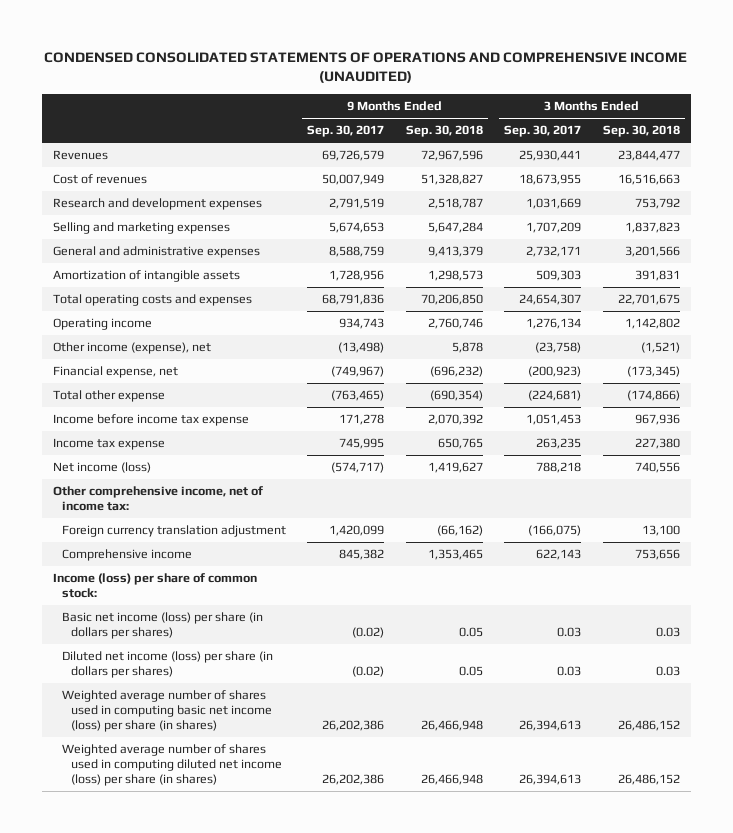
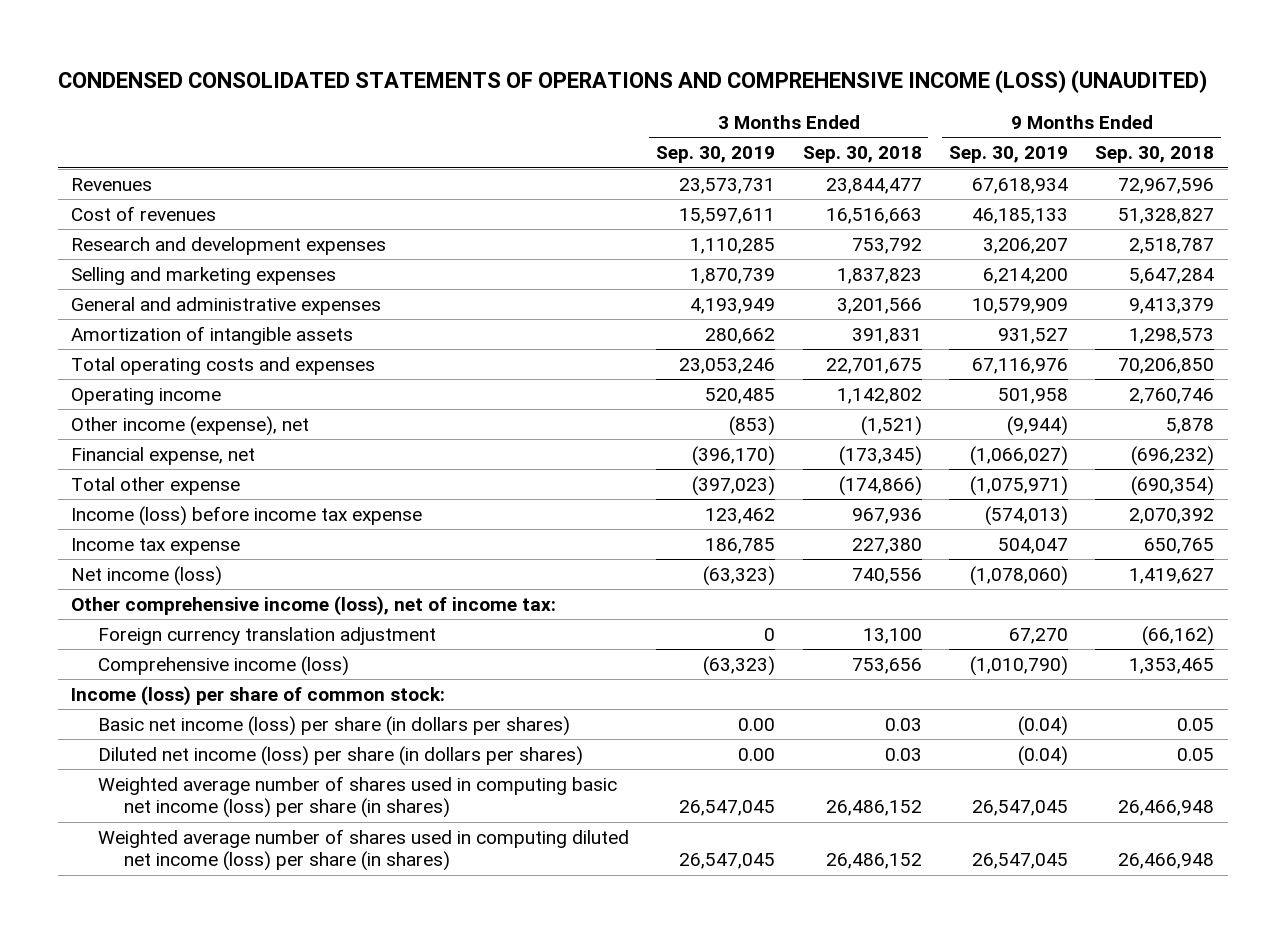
[44,51,688,84] CONDENSED CONSOLIDATED STATEMENTS OF OPERATIONS AND COMPREHENSIVE INCOME (UNAUDITED) -> [57,69,1207,93] CONDENSED CONSOLIDATED STATEMENTS OF OPERATIONS AND COMPREHENSIVE INCOME (LOSS) (UNAUDITED)
[307,125,385,138] Sep. 30, 2017 -> none
[504,125,582,138] Sep. 30, 2017 -> none
none -> [656,146,776,164] Sep. 30, 2019
none -> [948,146,1068,164] Sep. 30, 2019
[52,414,249,427] Income before income tax expense -> [71,506,423,527] Income (loss) before income tax expense
[52,486,263,512] Other comprehensive income, net of income tax: -> [71,596,557,617] Other comprehensive income (loss), net of income tax:
[61,549,192,562] Comprehensive income -> [97,656,349,677] Comprehensive income (loss)

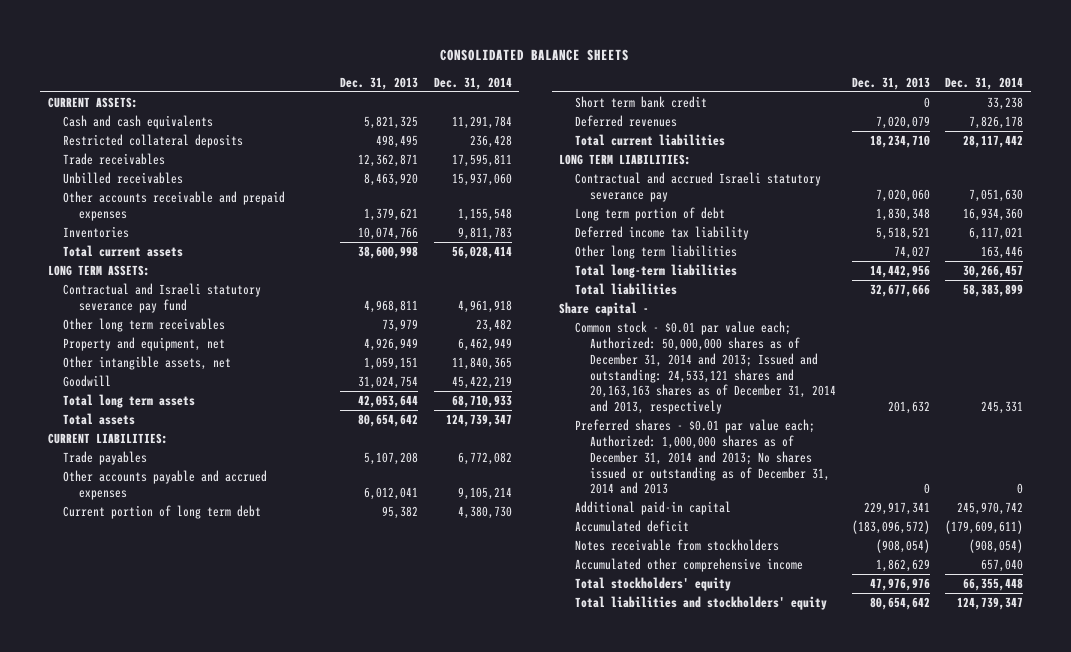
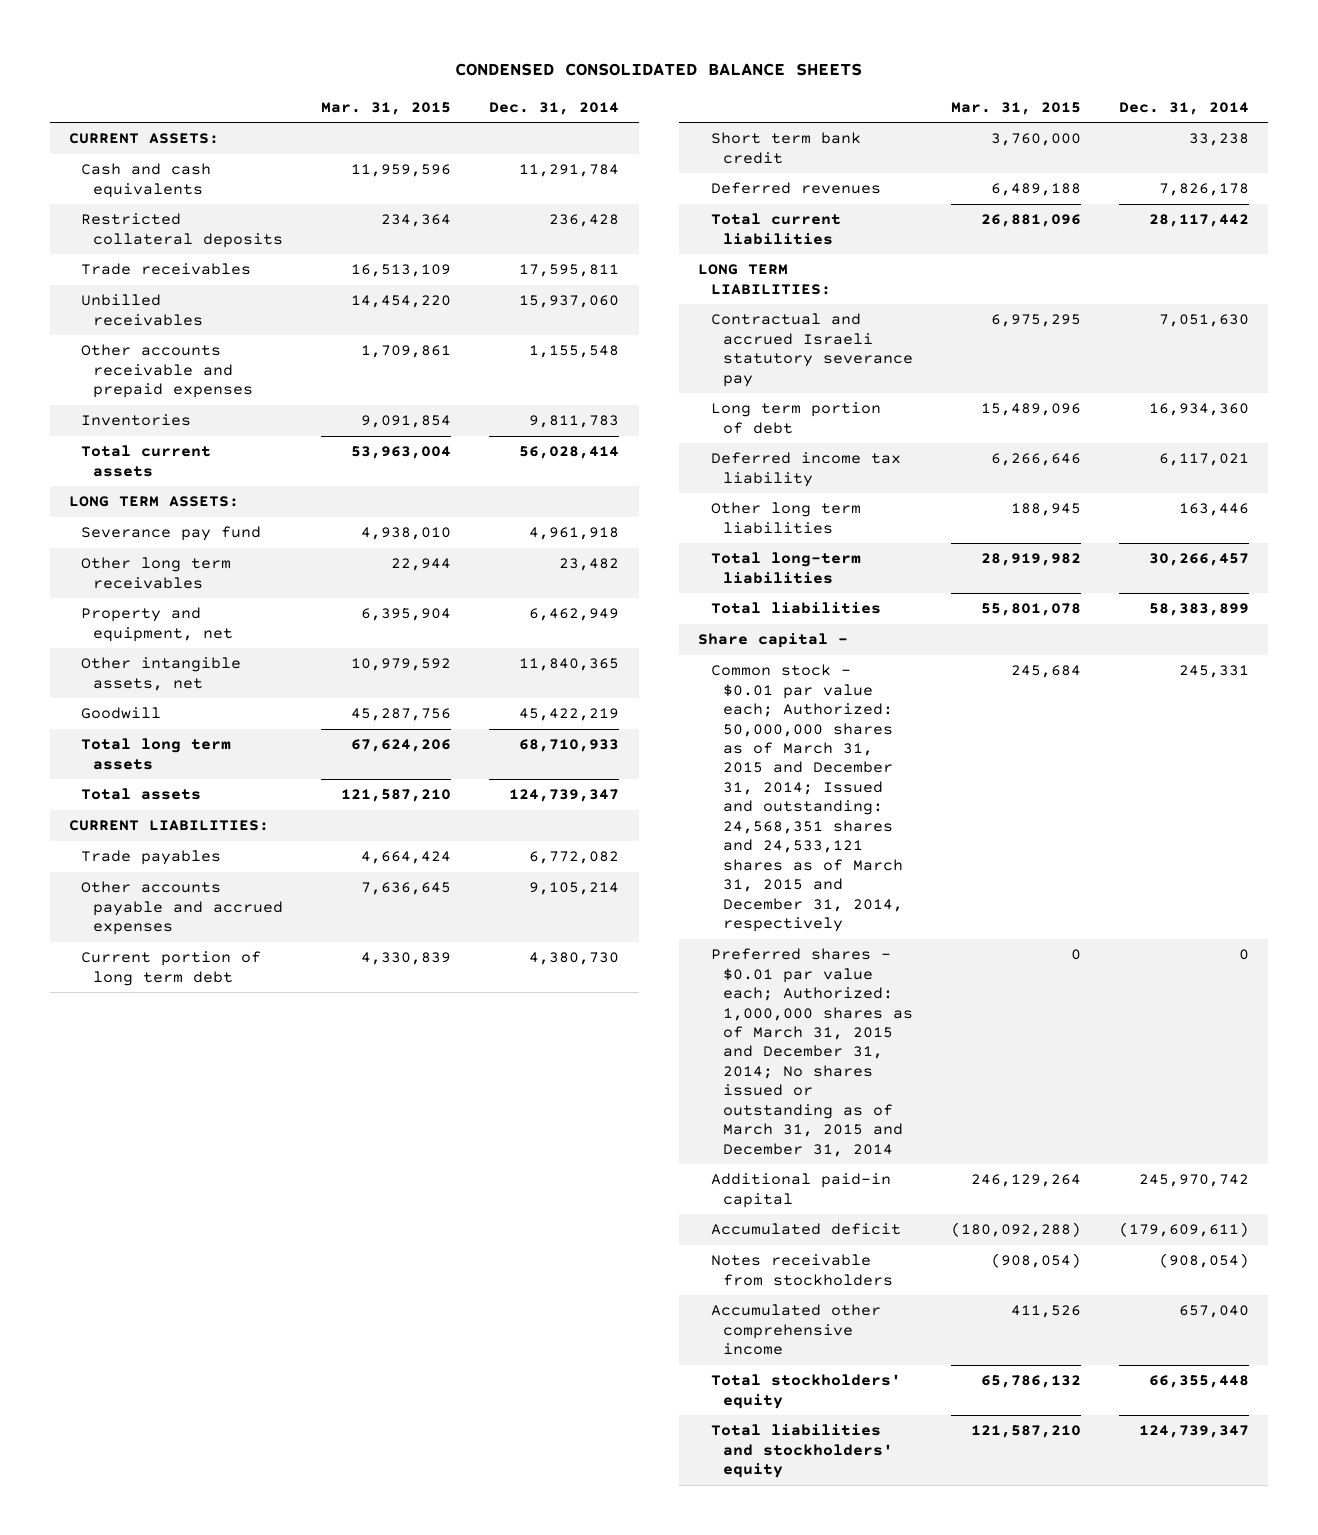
[440,49,630,62] CONSOLIDATED BALANCE SHEETS -> [454,63,862,77] CONDENSED CONSOLIDATED BALANCE SHEETS
[340,76,419,90] Dec. 31, 2013 -> none
none -> [321,101,452,115] Mar. 31, 2015
[63,282,262,313] Contractual and Israeli statutory severance pay fund -> [81,526,262,542] Severance pay fund
[574,320,837,415] Common stock - $0.01 par value each; Authorized: 50,000,000 shares as of December 31, 2014 and 2013; Issued and outstanding: 24,533,121 shares and 20,163,163 shares as of December 31, 2014 and 2013, respectively -> [710,664,903,933] Common stock - $0.01 par value each; Authorized: 50,000,000 shares as of March 31, 2015 and December 31, 2014; Issued and outstanding: 24,568,351 shares and 24,533,121 shares as of March 31, 2015 and December 31, 2014, respectively
[574,418,831,495] Preferred shares - $0.01 par value each; Authorized: 1,000,000 shares as of December 31, 2014 and 2013; No shares issued or outstanding as of December 31, 2014 and 2013 -> [710,948,913,1157] Preferred shares - $0.01 par value each; Authorized: 1,000,000 shares as of March 31, 2015 and December 31, 2014; No shares issued or outstanding as of March 31, 2015 and December 31, 2014

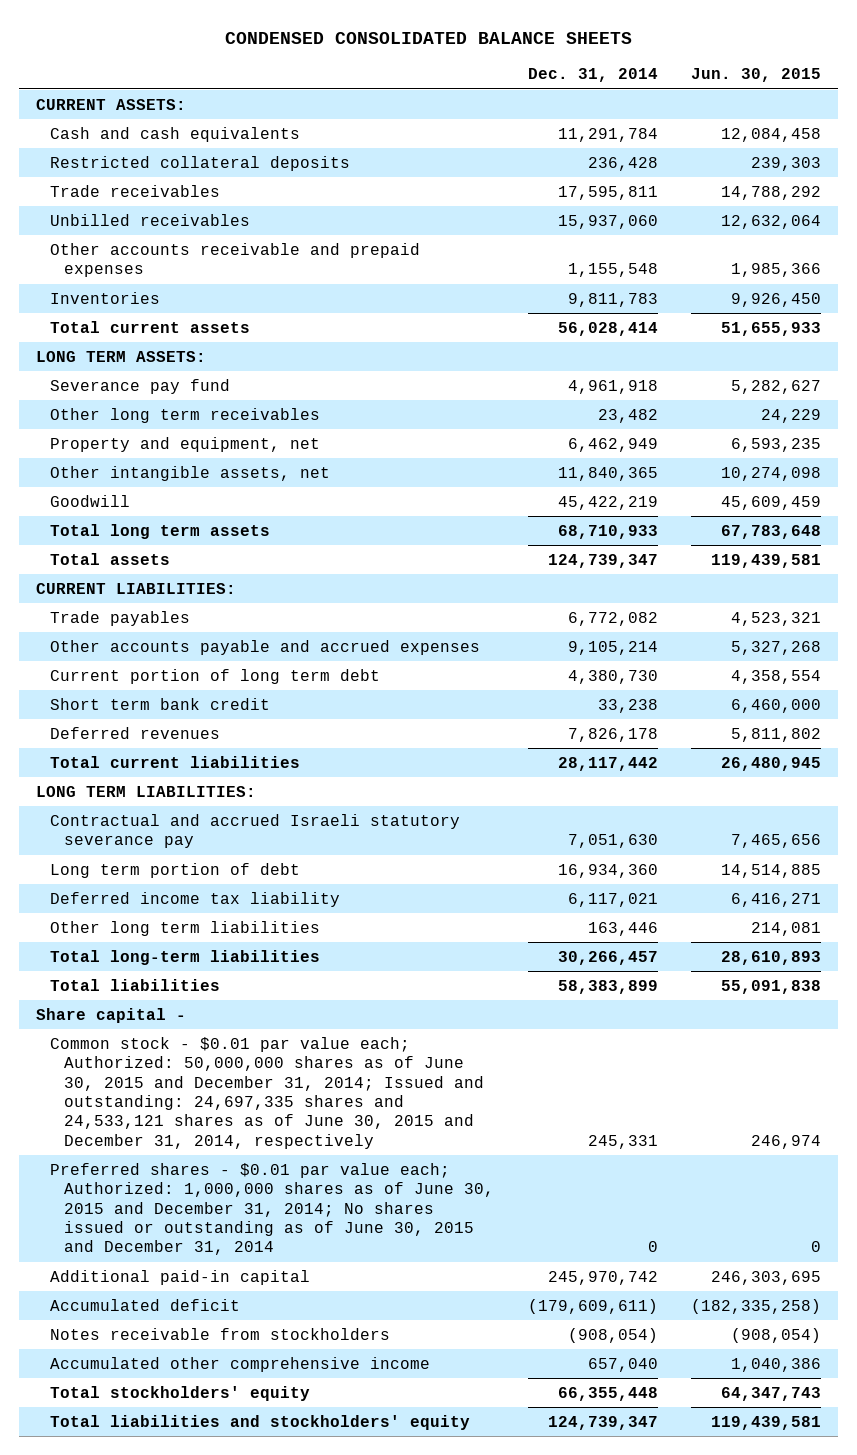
[321,101,452,115] Mar. 31, 2015 -> none
none -> [691,68,822,83] Jun. 30, 2015
[710,664,903,933] Common stock - $0.01 par value each; Authorized: 50,000,000 shares as of March 31, 2015 and December 31, 2014; Issued and outstanding: 24,568,351 shares and 24,533,121 shares as of March 31, 2015 and December 31, 2014, respectively -> [50,1036,485,1149] Common stock - $0.01 par value each; Authorized: 50,000,000 shares as of June 30, 2015 and December 31, 2014; Issued and outstanding: 24,697,335 shares and 24,533,121 shares as of June 30, 2015 and December 31, 2014, respectively
[710,948,913,1157] Preferred shares - $0.01 par value each; Authorized: 1,000,000 shares as of March 31, 2015 and December 31, 2014; No shares issued or outstanding as of March 31, 2015 and December 31, 2014 -> [50,1162,495,1256] Preferred shares - $0.01 par value each; Authorized: 1,000,000 shares as of June 30, 2015 and December 31, 2014; No shares issued or outstanding as of June 30, 2015 and December 31, 2014

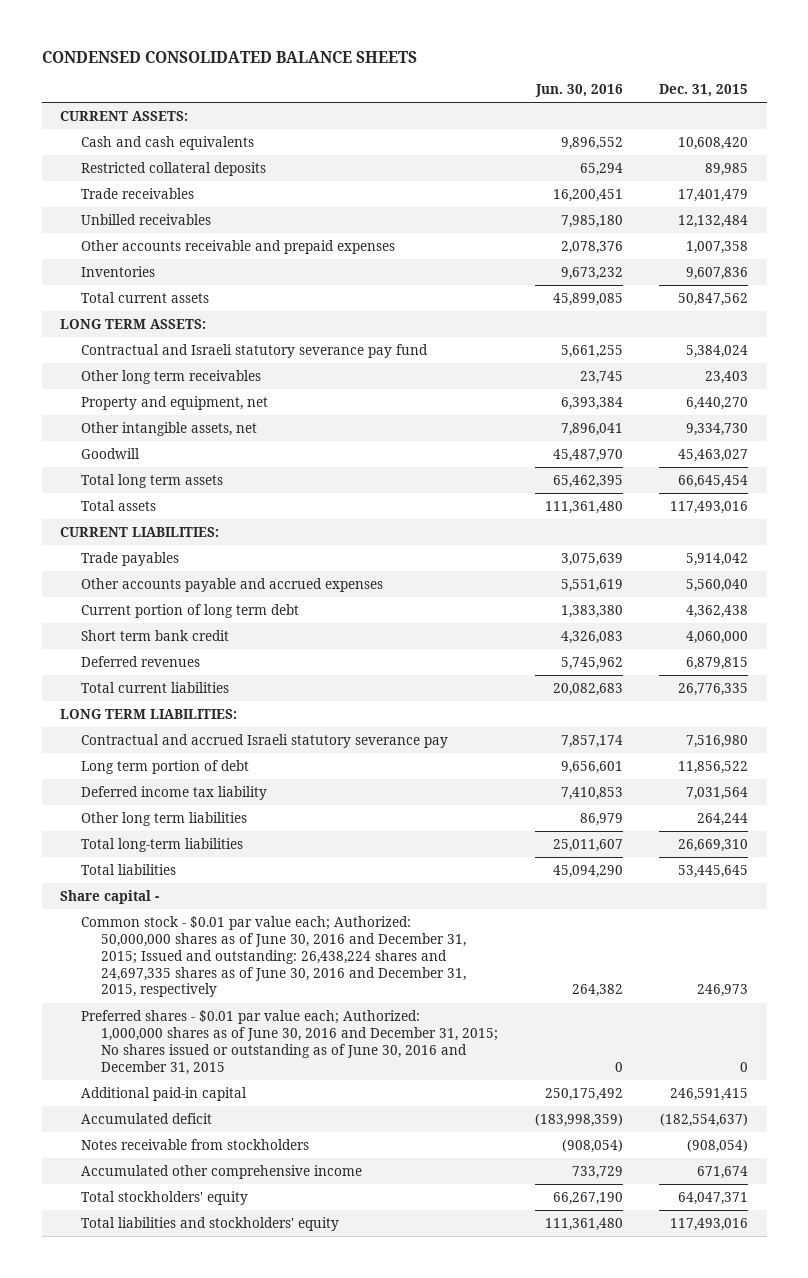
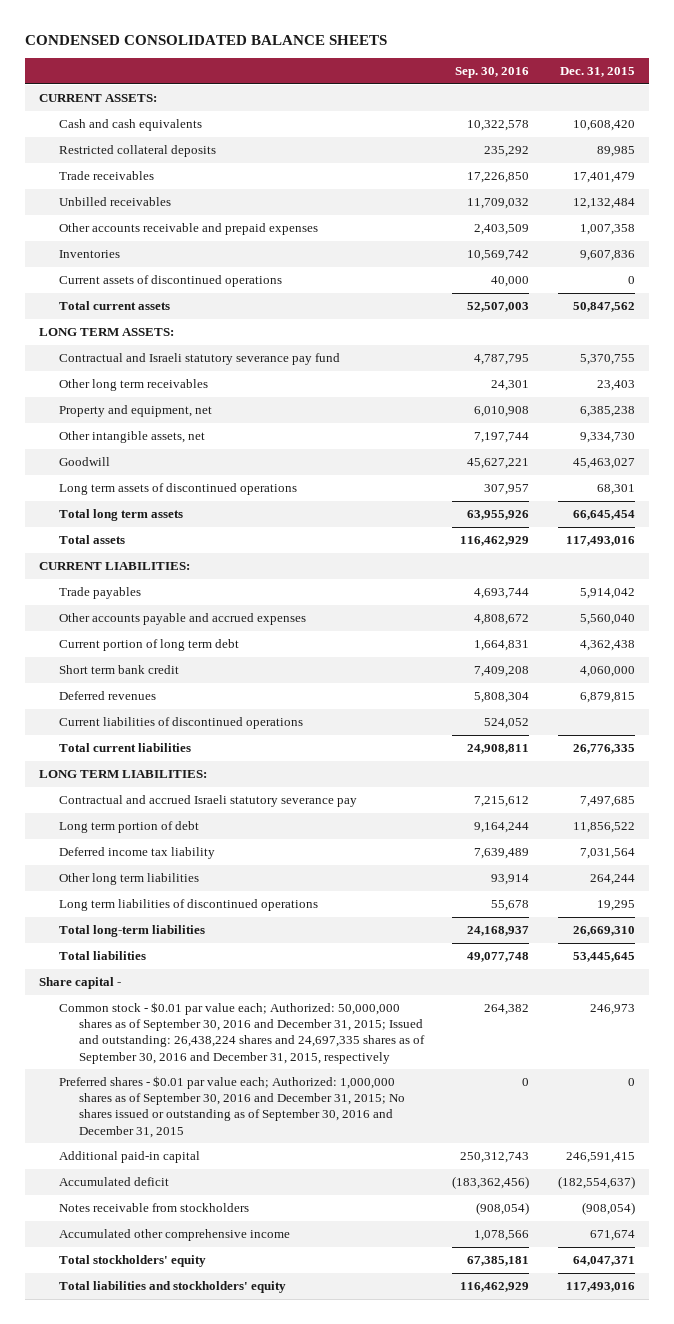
[534,83,623,97] Jun. 30, 2016 -> none
none -> [455,67,530,79] Sep. 30, 2016
none -> [58,275,282,288] Current assets of discontinued operations
[686,344,749,358] 5,384,024 -> [580,354,636,366] 5,370,755
[686,396,749,410] 6,440,270 -> [580,406,636,418] 6,385,238
none -> [58,483,297,496] Long term assets of discontinued operations
none -> [58,717,303,730] Current liabilities of discontinued operations
[686,734,749,748] 7,516,980 -> [580,796,636,808] 7,497,685
none -> [58,899,318,912] Long term liabilities of discontinued operations
[80,915,466,998] Common stock - $0.01 par value each; Authorized: 50,000,000 shares as of June 30, 2016 and December 31, 2015; Issued and outstanding: 26,438,224 shares and 24,697,335 shares as of June 30, 2016 and December 31, 2015, respectively -> [58,1002,425,1064] Common stock - $0.01 par value each; Authorized: 50,000,000 shares as of September 30, 2016 and December 31, 2015; Issued and outstanding: 26,438,224 shares and 24,697,335 shares as of September 30, 2016 and December 31, 2015, respectively
[80,1009,498,1075] Preferred shares - $0.01 par value each; Authorized: 1,000,000 shares as of June 30, 2016 and December 31, 2015; No shares issued or outstanding as of June 30, 2016 and December 31, 2015 -> [58,1076,405,1138] Preferred shares - $0.01 par value each; Authorized: 1,000,000 shares as of September 30, 2016 and December 31, 2015; No shares issued or outstanding as of September 30, 2016 and December 31, 2015

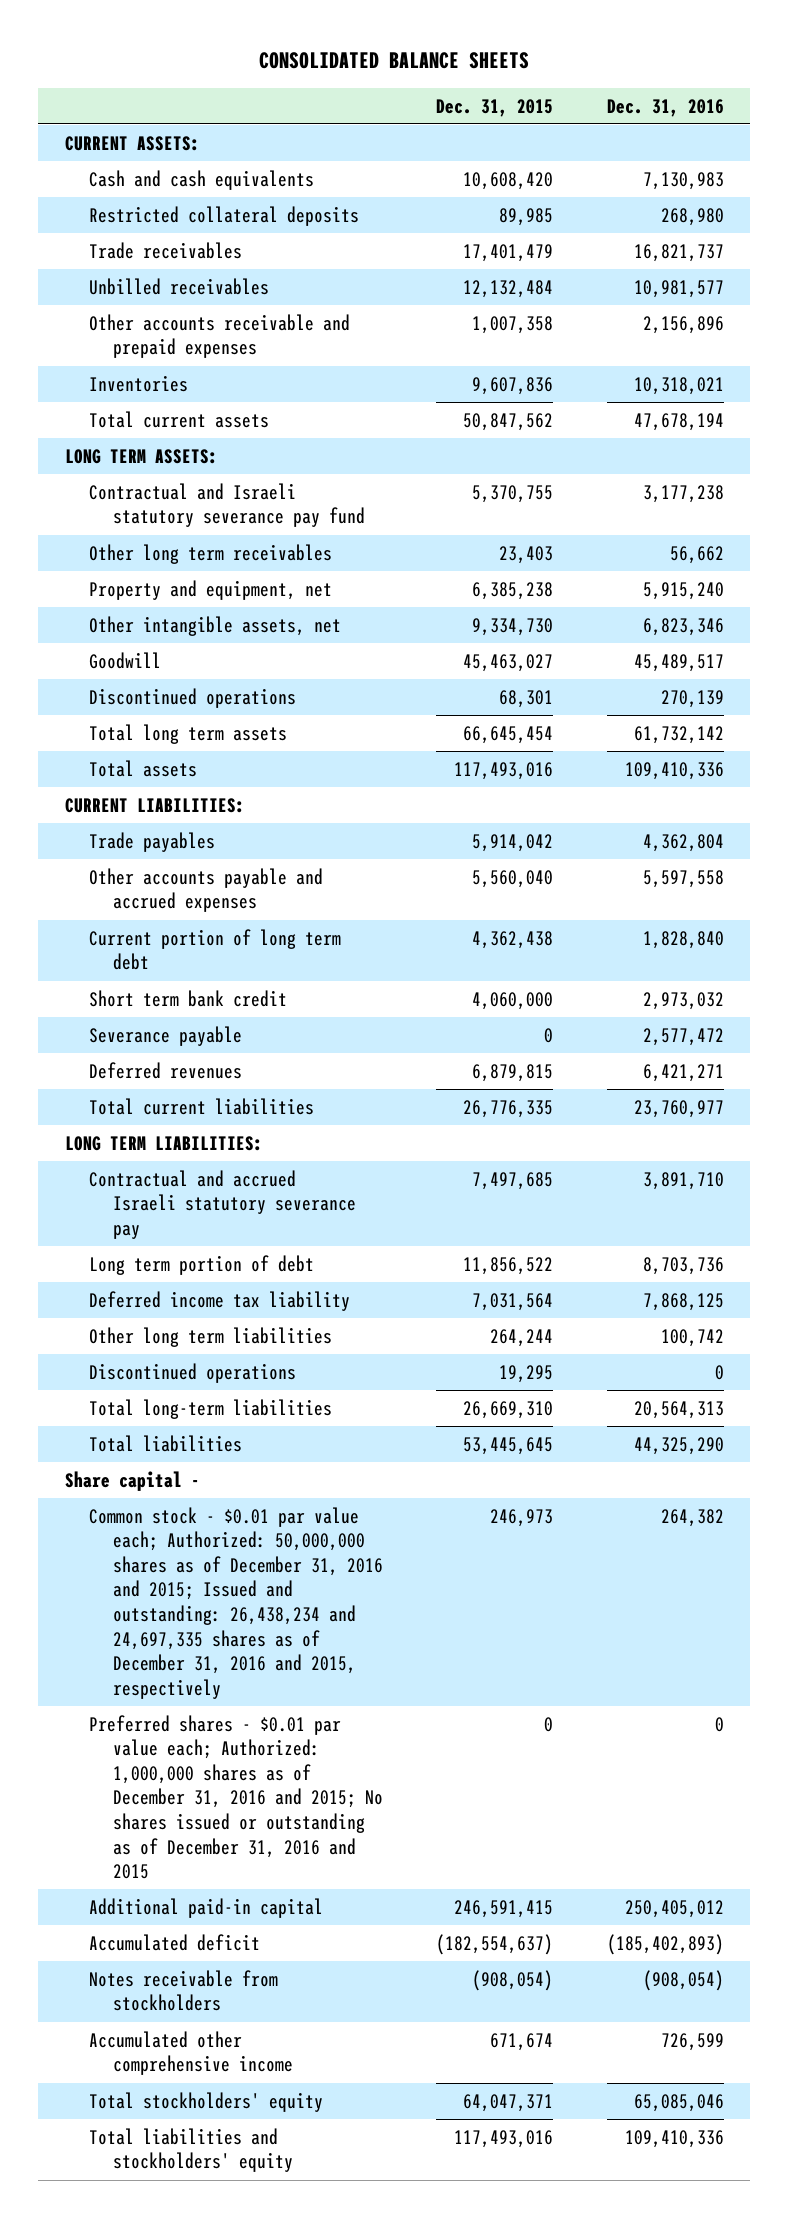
[24,35,387,46] CONDENSED CONSOLIDATED BALANCE SHEETS -> [259,52,530,70] CONSOLIDATED BALANCE SHEETS
[455,67,530,79] Sep. 30, 2016 -> none
none -> [606,98,724,117] Dec. 31, 2016
[58,275,282,288] Current assets of discontinued operations -> none
[58,483,297,496] Long term assets of discontinued operations -> [88,687,296,708] Discontinued operations
none -> [88,1025,242,1046] Severance payable
[58,717,303,730] Current liabilities of discontinued operations -> none
[58,899,318,912] Long term liabilities of discontinued operations -> [88,1362,296,1383] Discontinued operations
[58,1002,425,1064] Common stock - $0.01 par value each; Authorized: 50,000,000 shares as of September 30, 2016 and December 31, 2015; Issued and outstanding: 26,438,224 shares and 24,697,335 shares as of September 30, 2016 and December 31, 2015, respectively -> [88,1506,384,1699] Common stock - $0.01 par value each; Authorized: 50,000,000 shares as of December 31, 2016 and 2015; Issued and outstanding: 26,438,234 and 24,697,335 shares as of December 31, 2016 and 2015, respectively
[58,1076,405,1138] Preferred shares - $0.01 par value each; Authorized: 1,000,000 shares as of September 30, 2016 and December 31, 2015; No shares issued or outstanding as of September 30, 2016 and December 31, 2015 -> [88,1714,384,1880] Preferred shares - $0.01 par value each; Authorized: 1,000,000 shares as of December 31, 2016 and 2015; No shares issued or outstanding as of December 31, 2016 and 2015

